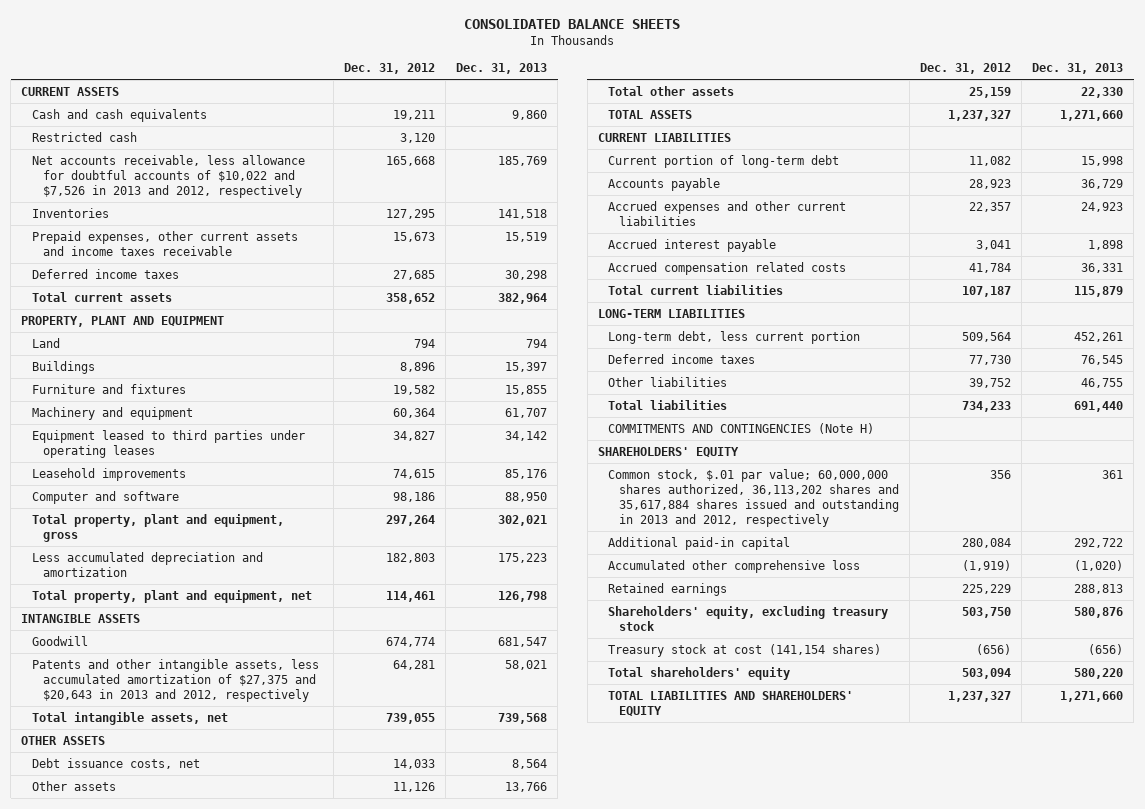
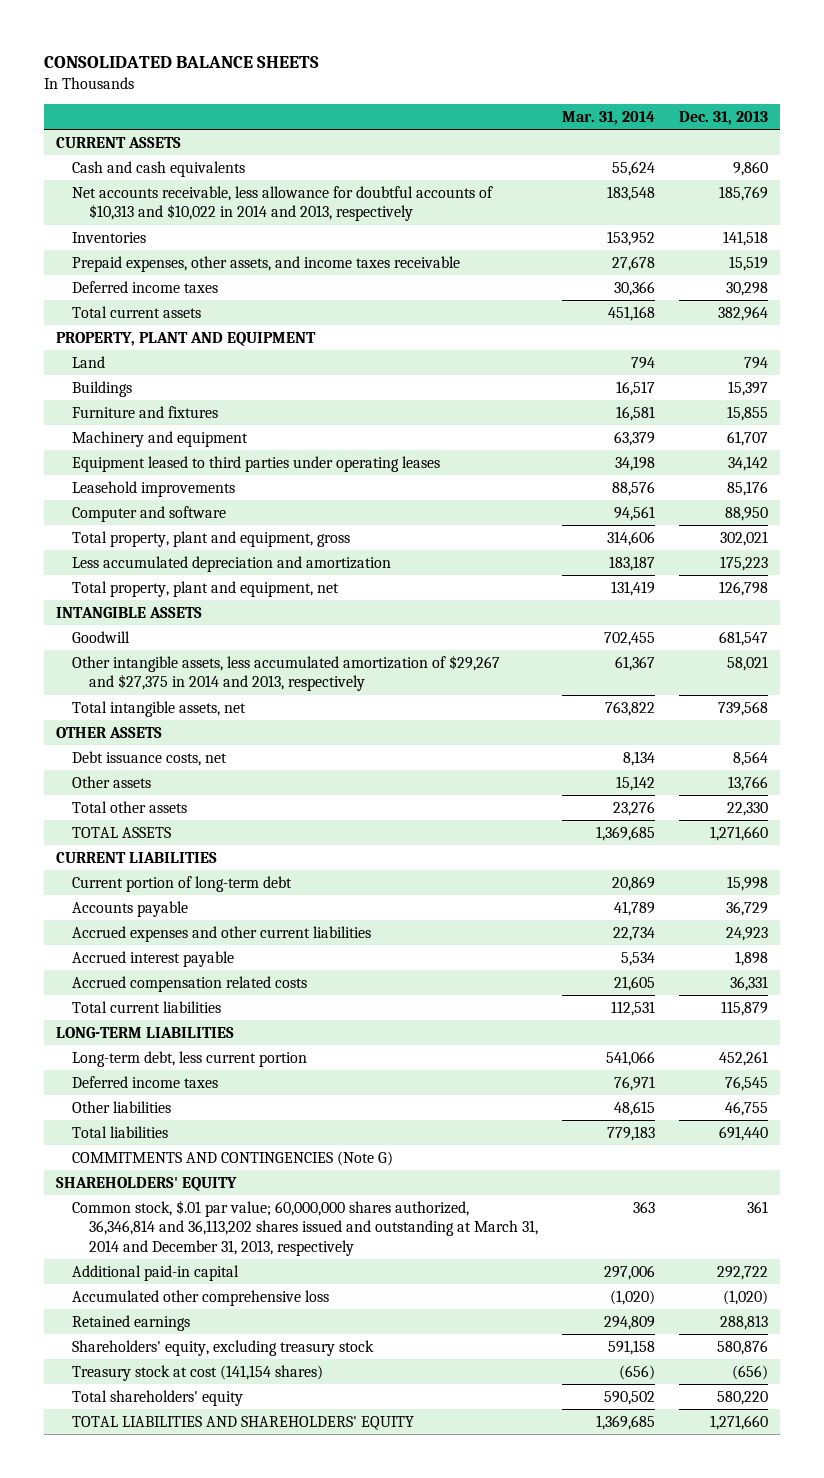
[344,63,436,75] Dec. 31, 2012 -> none
none -> [561,110,655,125] Mar. 31, 2014
[32,131,138,142] Restricted cash -> none
[32,154,306,198] Net accounts receivable, less allowance for doubtful accounts of $10,022 and $7,526 in 2013 and 2012, respectively -> [72,185,494,222] Net accounts receivable, less allowance for doubtful accounts of $10,313 and $10,022 in 2014 and 2013, respectively
[32,230,299,256] Prepaid expenses, other current assets and income taxes receivable -> [72,255,461,272] Prepaid expenses, other assets, and income taxes receivable
[32,658,320,702] Patents and other intangible assets, less accumulated amortization of $27,375 and $20,643 in 2013 and 2012, respectively -> [72,654,501,692] Other intangible assets, less accumulated amortization of $29,267 and $27,375 in 2014 and 2013, respectively
[608,422,875,434] COMMITMENTS AND CONTINGENCIES (Note H) -> [72,1150,394,1166] COMMITMENTS AND CONTINGENCIES (Note G)
[608,468,900,528] Common stock, $.01 par value; 60,000,000 shares authorized, 36,113,202 shares and 35,617,884 shares issued and outstanding in 2013 and 2012, respectively -> [72,1199,538,1256] Common stock, $.01 par value; 60,000,000 shares authorized, 36,346,814 and 36,113,202 shares issued and outstanding at March 31, 2014 and December 31, 2013, respectively

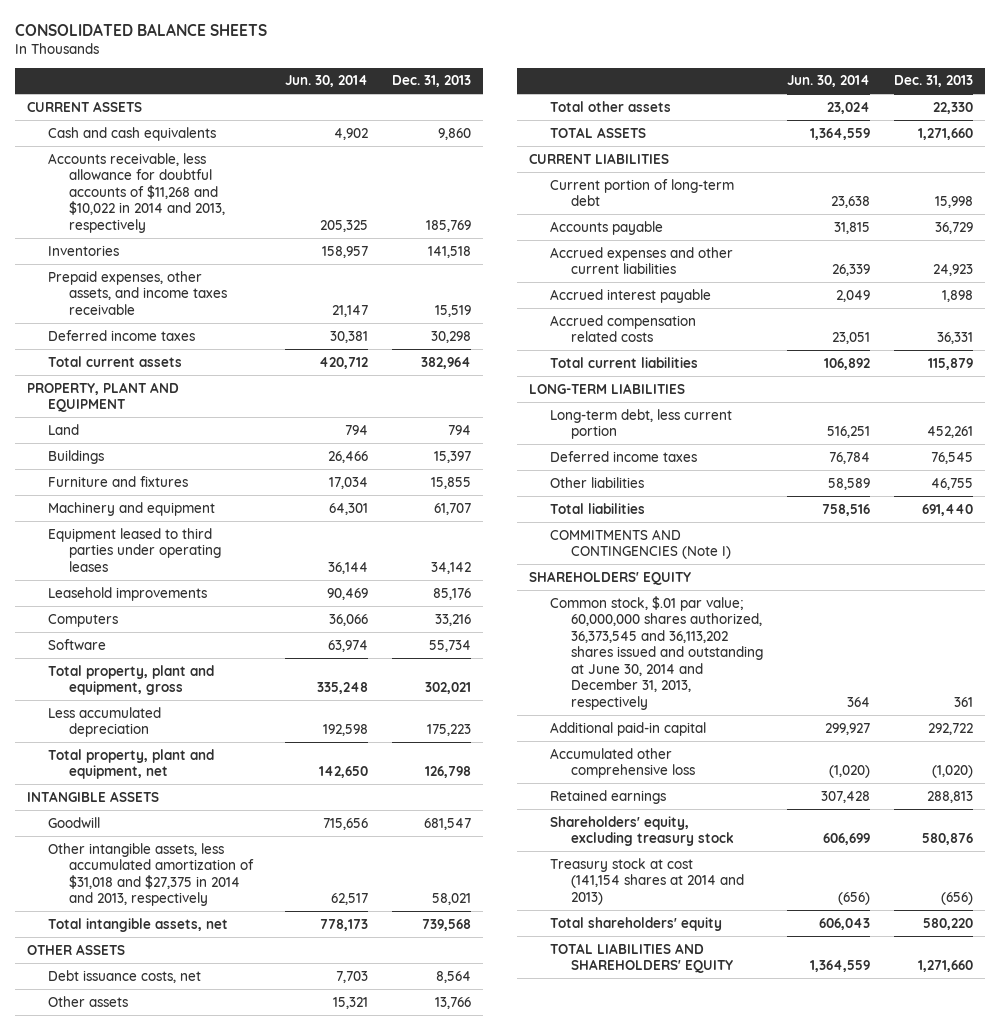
[561,110,655,125] Mar. 31, 2014 -> none
none -> [284,75,368,88] Jun. 30, 2014
[72,185,494,222] Net accounts receivable, less allowance for doubtful accounts of $10,313 and $10,022 in 2014 and 2013, respectively -> [47,152,225,233] Accounts receivable, less allowance for doubtful accounts of $11,268 and $10,022 in 2014 and 2013, respectively
none -> [47,613,118,627] Computers
[72,505,227,522] Computer and software -> [47,638,106,650] Software
[724,506,768,521] 88,950 -> [429,639,472,652] 55,734
[72,555,392,572] Less accumulated depreciation and amortization -> [47,706,161,738] Less accumulated depreciation
[72,654,501,692] Other intangible assets, less accumulated amortization of $29,267 and $27,375 in 2014 and 2013, respectively -> [47,842,254,907] Other intangible assets, less accumulated amortization of $31,018 and $27,375 in 2014 and 2013, respectively
[72,1150,394,1166] COMMITMENTS AND CONTINGENCIES (Note G) -> [549,528,731,560] COMMITMENTS AND CONTINGENCIES (Note I)
[72,1199,538,1256] Common stock, $.01 par value; 60,000,000 shares authorized, 36,346,814 and 36,113,202 shares issued and outstanding at March 31, 2014 and December 31, 2013, respectively -> [549,595,763,711] Common stock, $.01 par value; 60,000,000 shares authorized, 36,373,545 and 36,113,202 shares issued and outstanding at June 30, 2014 and December 31, 2013, respectively
[72,1364,324,1381] Treasury stock at cost (141,154 shares) -> [549,857,744,905] Treasury stock at cost (141,154 shares at 2014 and 2013)

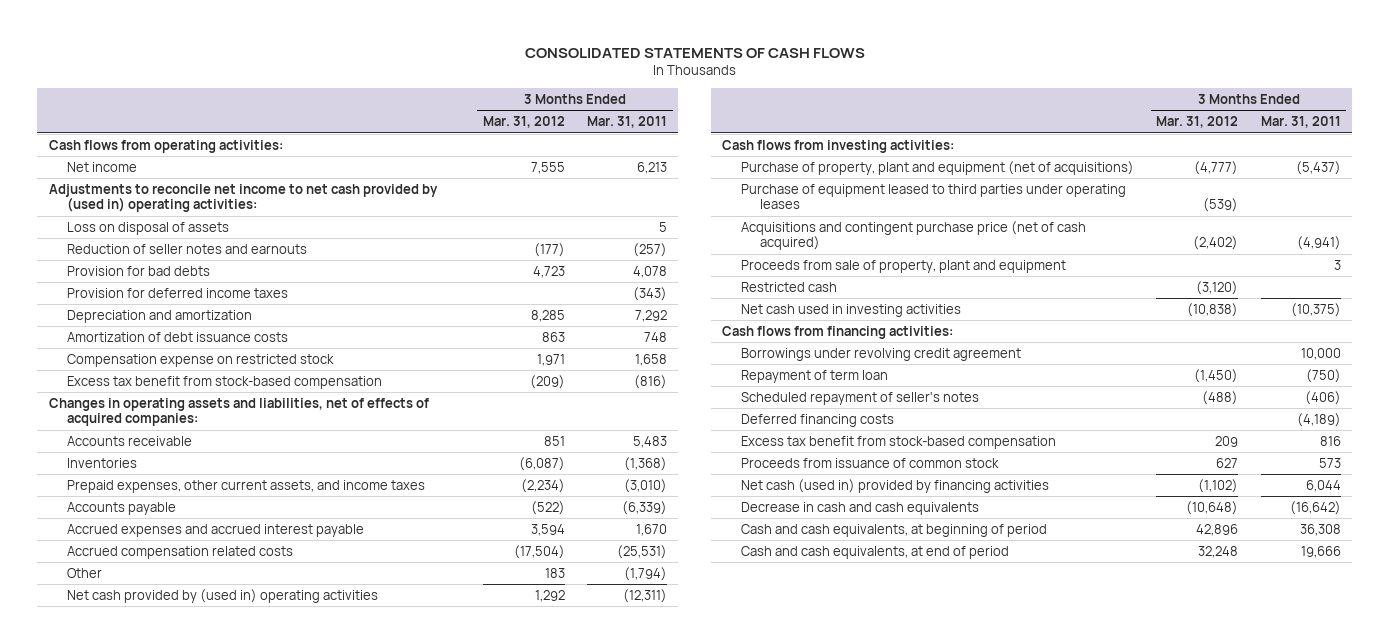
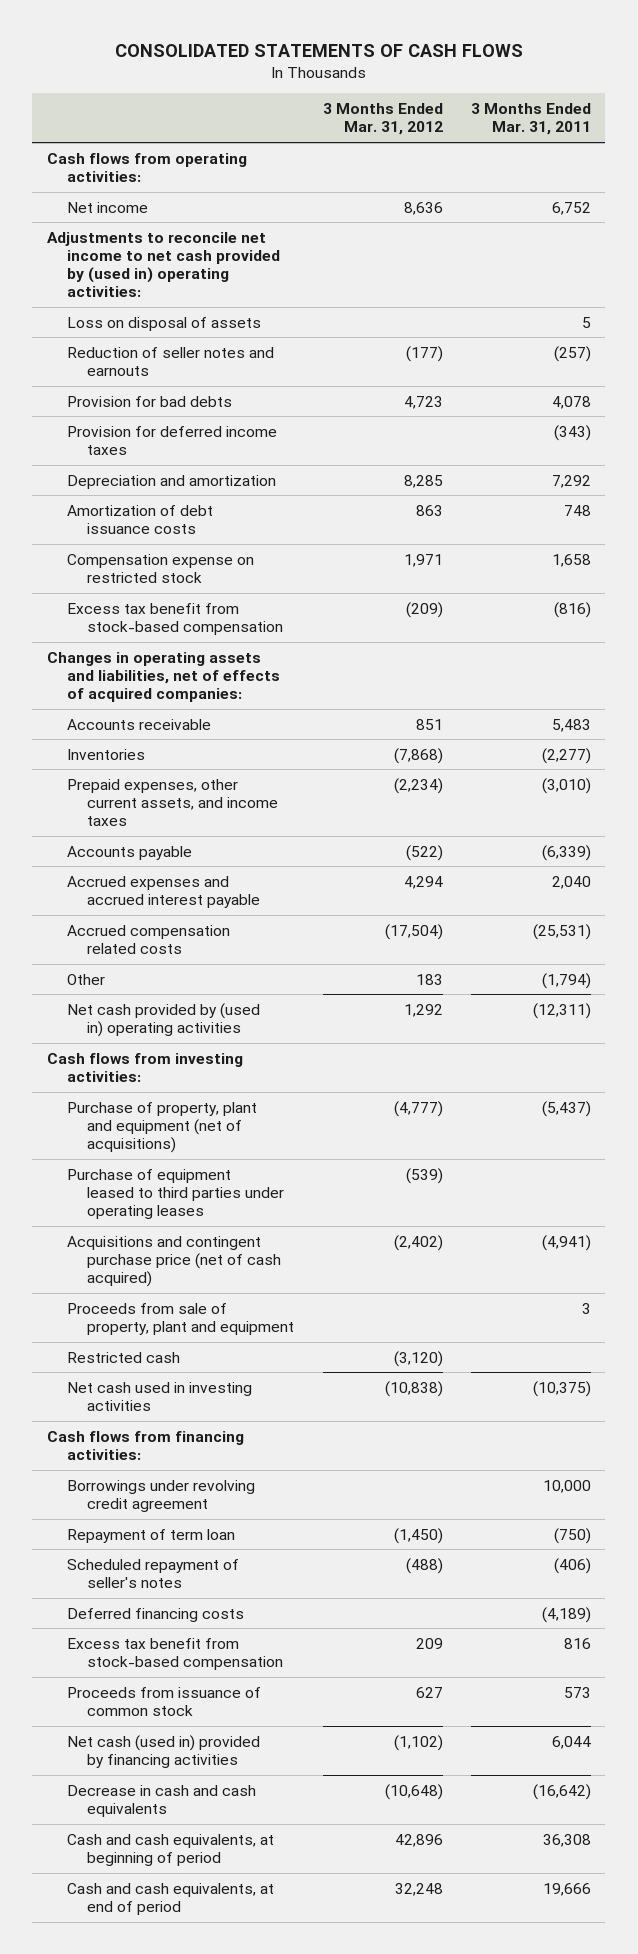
[530,161,565,174] 7,555 -> [403,201,443,215] 8,636
[637,161,668,174] 6,213 -> [552,201,592,215] 6,752
[518,456,565,471] (6,087) -> [393,747,443,764] (7,868)
[624,456,668,471] (1,368) -> [542,747,592,764] (2,277)
[530,523,565,536] 3,594 -> [403,875,443,889] 4,294
[636,523,668,536] 1,670 -> [552,875,592,889] 2,040

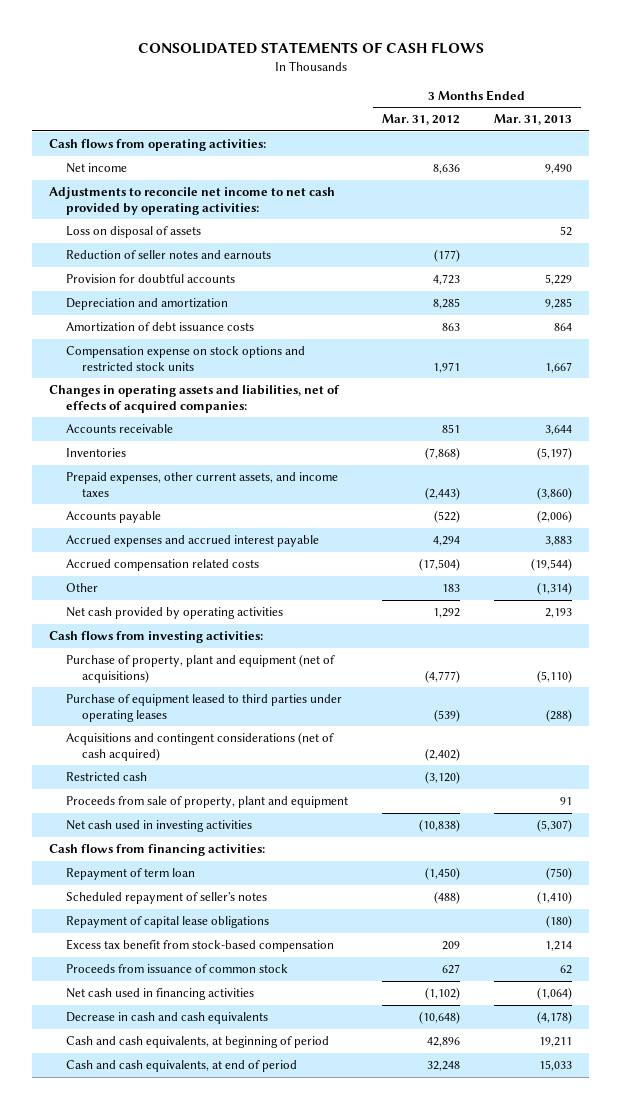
[471,103,592,136] 3 Months Ended Mar. 31, 2011 -> none
none -> [494,114,573,126] Mar. 31, 2013
[46,231,280,298] Adjustments to reconcile net income to net cash provided by (used in) operating activities: -> [49,187,336,215] Adjustments to reconcile net income to net cash provided by operating activities:
[66,425,277,455] Provision for deferred income taxes -> none
[66,395,232,407] Provision for bad debts -> [65,274,235,284] Provision for doubtful accounts
[66,602,284,635] Excess tax benefit from stock-based compensation -> none
[66,553,254,583] Compensation expense on restricted stock -> [65,346,305,371] Compensation expense on stock options and restricted stock units
[393,777,443,794] (2,234) -> [425,486,461,500] (2,443)
[66,1002,260,1037] Net cash provided by (used in) operating activities -> [65,607,283,620] Net cash provided by operating activities
[66,1235,282,1288] Acquisitions and contingent purchase price (net of cash acquired) -> [65,732,334,761] Acquisitions and contingent considerations (net of cash acquired)
[66,1302,295,1335] Proceeds from sale of property, plant and equipment -> [65,796,348,809] Proceeds from sale of property, plant and equipment
[66,1479,255,1512] Borrowings under revolving credit agreement -> none
[66,1607,244,1622] Deferred financing costs -> none
none -> [65,916,269,929] Repayment of capital lease obligations
[66,1734,260,1768] Net cash (used in) provided by financing activities -> [65,988,254,1001] Net cash used in financing activities

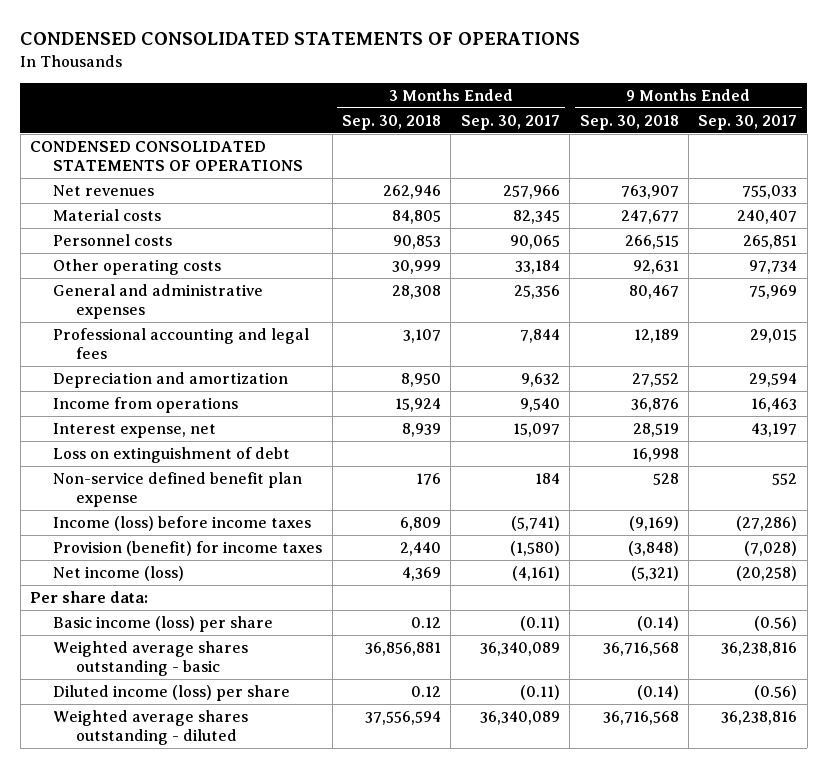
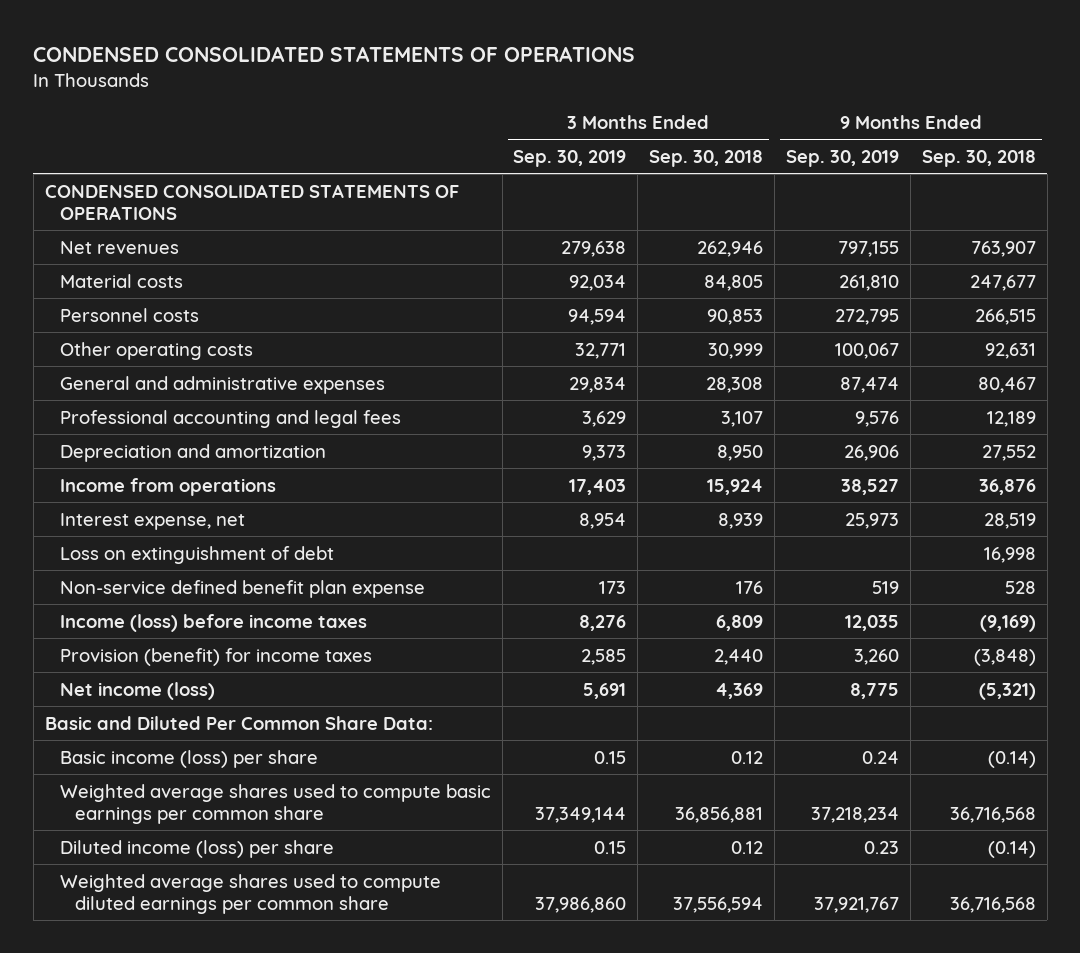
[460,114,560,130] Sep. 30, 2017 -> none
[698,114,798,130] Sep. 30, 2017 -> none
none -> [513,149,627,167] Sep. 30, 2019
none -> [786,149,900,167] Sep. 30, 2019
[30,591,149,604] Per share data: -> [44,715,433,730] Basic and Diluted Per Common Share Data:
[53,641,249,676] Weighted average shares outstanding - basic -> [59,783,491,824] Weighted average shares used to compute basic earnings per common share
[53,710,249,745] Weighted average shares outstanding - diluted -> [59,873,441,914] Weighted average shares used to compute diluted earnings per common share

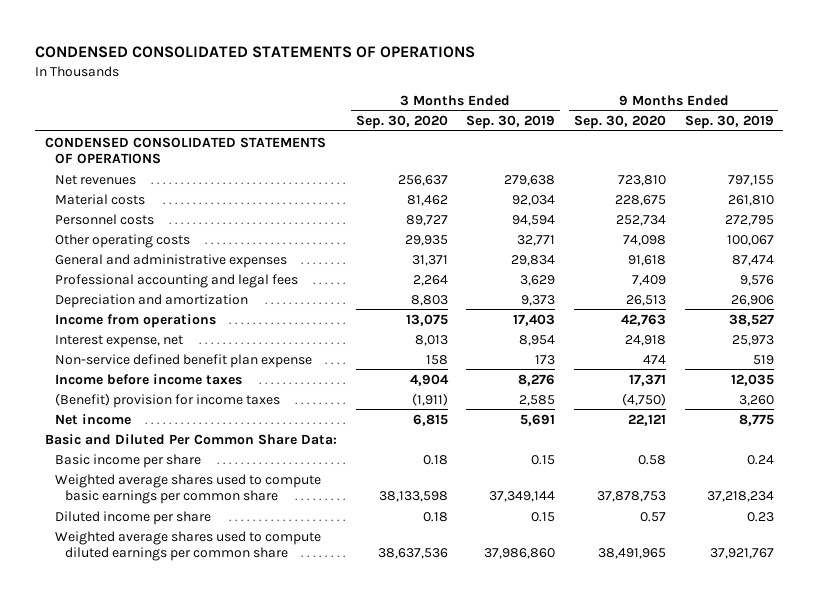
[649,149,764,167] Sep. 30, 2018 -> none
[921,149,1036,167] Sep. 30, 2018 -> none
none -> [355,115,448,130] Sep. 30, 2020
none -> [574,115,667,130] Sep. 30, 2020
[59,545,334,564] Loss on extinguishment of debt -> none
[59,613,367,632] Income (loss) before income taxes -> [54,373,242,385] Income before income taxes
[59,647,372,666] Provision (benefit) for income taxes -> [54,392,280,408] (Benefit) provision for income taxes
[59,681,215,700] Net income (loss) -> [54,413,131,425] Net income
[59,749,318,768] Basic income (loss) per share -> [54,453,201,468] Basic income per share
[59,839,334,858] Diluted income (loss) per share -> [54,510,211,525] Diluted income per share

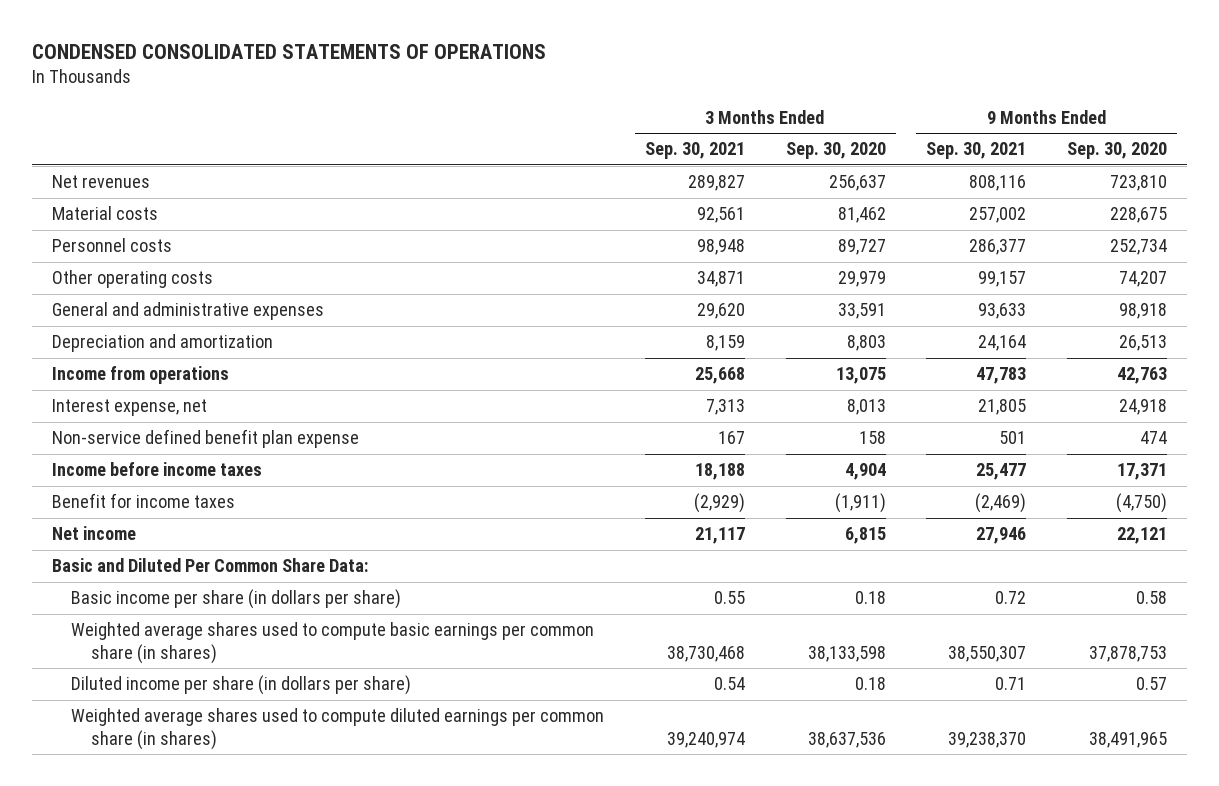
[466,115,556,130] Sep. 30, 2019 -> none
[684,115,774,130] Sep. 30, 2019 -> none
none -> [645,142,746,160] Sep. 30, 2021
none -> [926,142,1027,160] Sep. 30, 2021
[44,136,326,164] CONDENSED CONSOLIDATED STATEMENTS OF OPERATIONS -> none
[54,273,298,288] Professional accounting and legal fees -> none
[404,234,448,246] 29,935 -> [837,271,886,288] 29,979
[623,234,667,246] 74,098 -> [1118,271,1167,288] 74,207
[411,254,448,266] 31,371 -> [837,303,886,320] 33,591
[628,254,667,266] 91,618 -> [1118,303,1167,320] 98,918
[54,392,280,408] (Benefit) provision for income taxes -> [51,493,235,509] Benefit for income taxes
[54,453,201,468] Basic income per share -> [71,589,402,610] Basic income per share (in dollars per share)
[54,473,321,504] Weighted average shares used to compute basic earnings per common share -> [71,622,595,664] Weighted average shares used to compute basic earnings per common share (in shares)
[54,510,211,525] Diluted income per share -> [71,675,412,696] Diluted income per share (in dollars per share)
[54,530,321,561] Weighted average shares used to compute diluted earnings per common share -> [71,708,605,750] Weighted average shares used to compute diluted earnings per common share (in shares)

